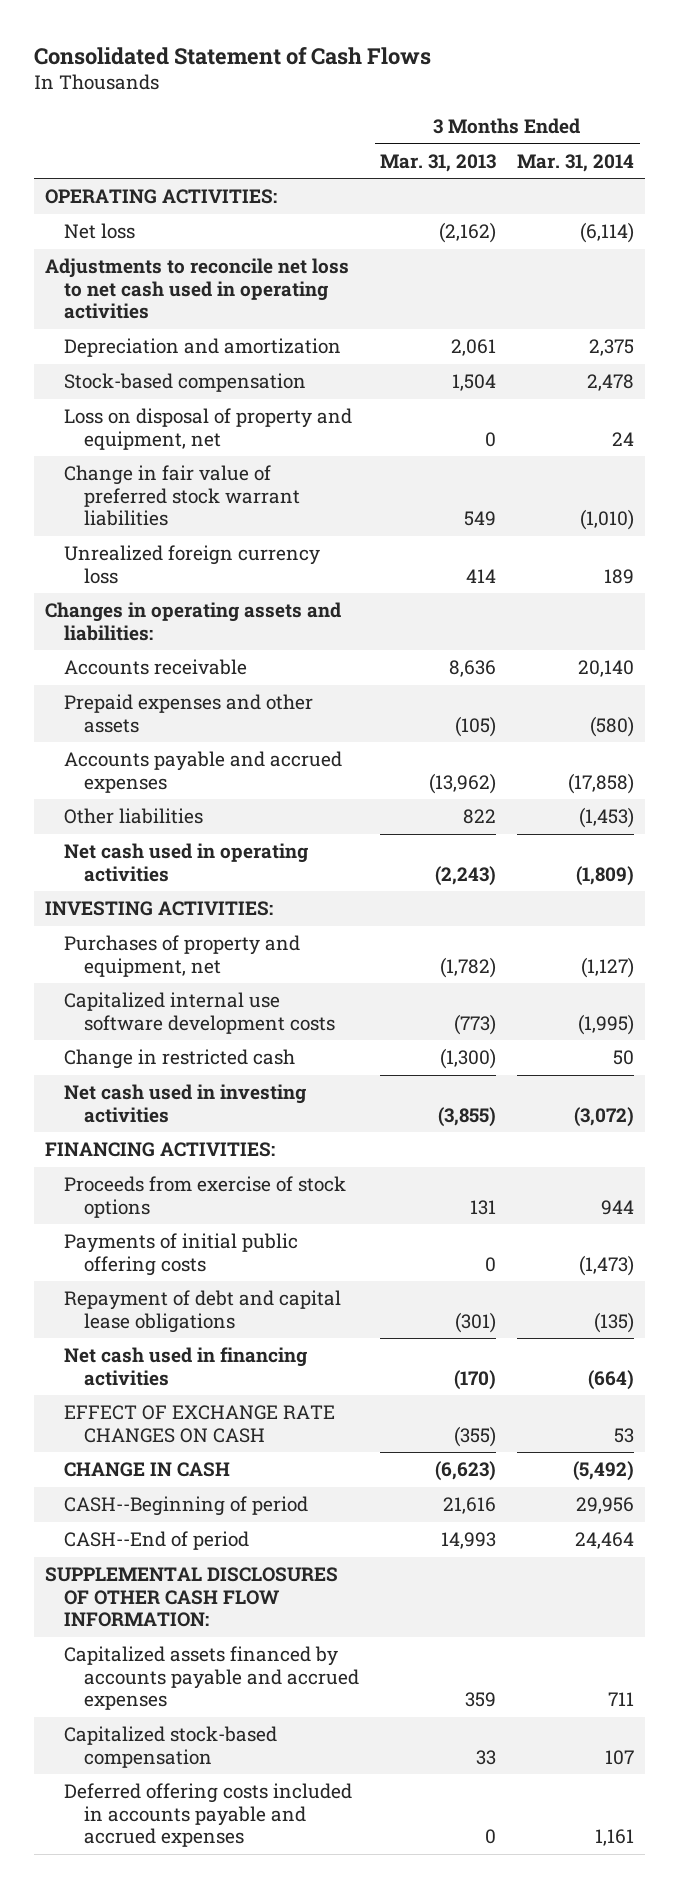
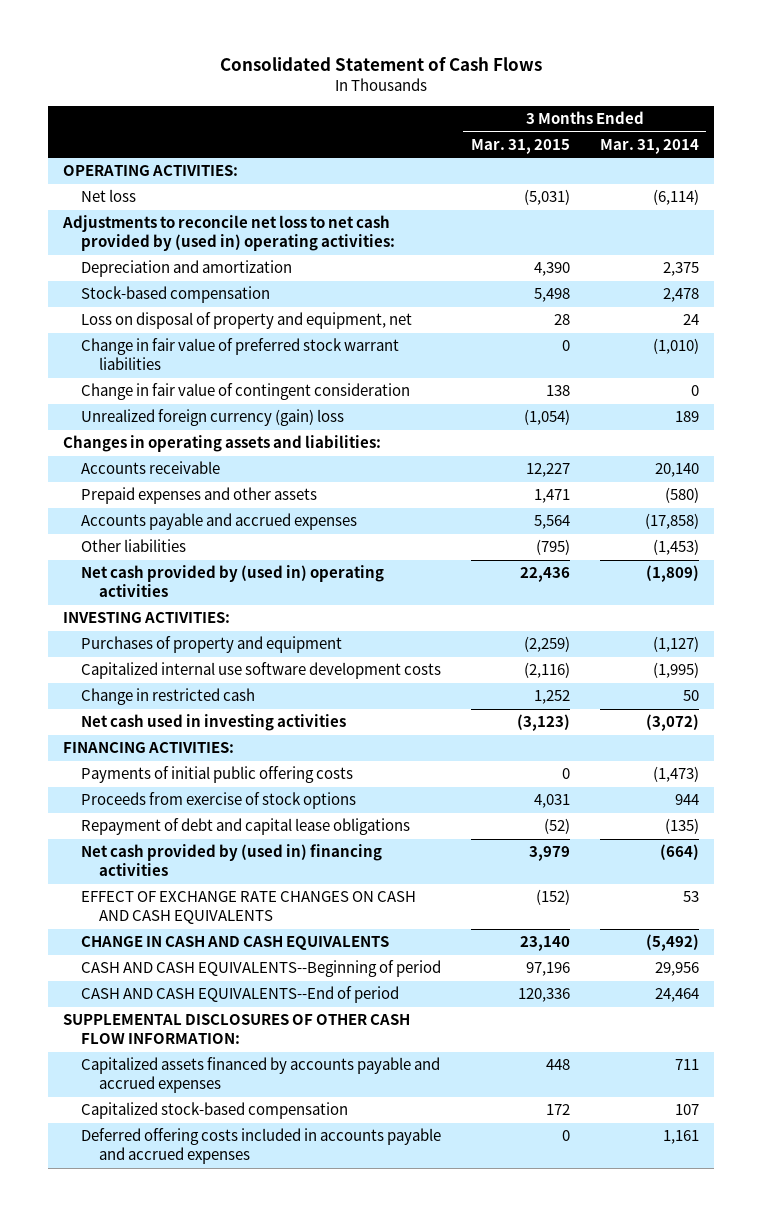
[380,153,497,172] Mar. 31, 2013 -> none
none -> [470,138,570,154] Mar. 31, 2015
[44,258,349,319] Adjustments to reconcile net loss to net cash used in operating activities -> [62,215,395,252] Adjustments to reconcile net loss to net cash provided by (used in) operating activities:
none -> [80,383,410,401] Change in fair value of contingent consideration
[64,545,321,584] Unrealized foreign currency loss -> [80,409,344,427] Unrealized foreign currency (gain) loss
[64,843,309,882] Net cash used in operating activities -> [80,565,384,598] Net cash provided by (used in) operating activities
[64,935,301,977] Purchases of property and equipment, net -> [80,636,342,654] Purchases of property and equipment
[64,1176,347,1218] Proceeds from exercise of stock options -> [80,792,356,810] Proceeds from exercise of stock options
[64,1347,308,1386] Net cash used in financing activities -> [80,844,382,877] Net cash provided by (used in) financing activities
[64,1405,336,1443] EFFECT OF EXCHANGE RATE CHANGES ON CASH -> [80,891,416,925] EFFECT OF EXCHANGE RATE CHANGES ON CASH AND CASH EQUIVALENTS
[64,1462,231,1478] CHANGE IN CASH -> [80,936,389,951] CHANGE IN CASH AND CASH EQUIVALENTS
[64,1496,309,1517] CASH--Beginning of period -> [80,960,441,978] CASH AND CASH EQUIVALENTS--Beginning of period
[64,1531,250,1551] CASH--End of period -> [80,986,399,1004] CASH AND CASH EQUIVALENTS--End of period

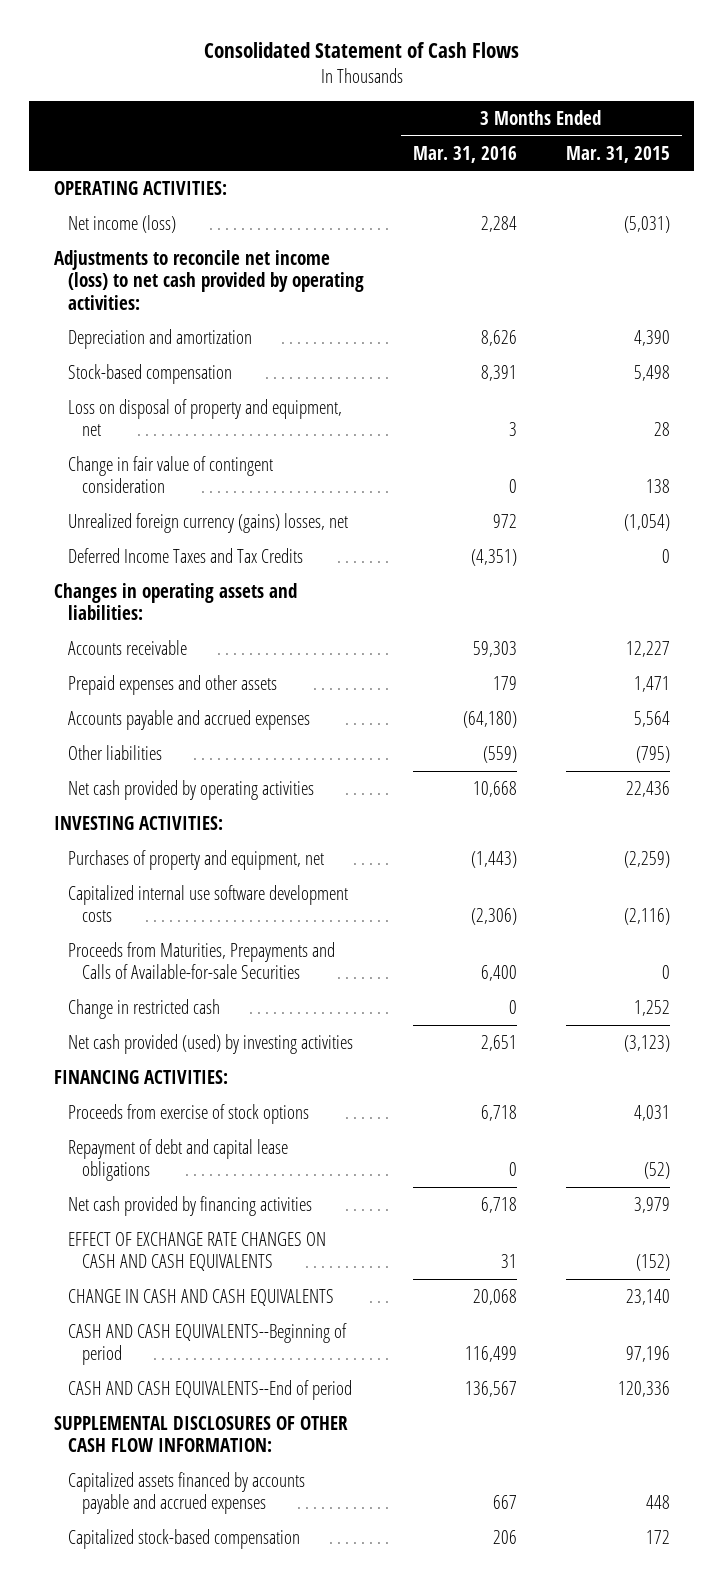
[599,138,699,154] Mar. 31, 2014 -> none
none -> [412,145,517,163] Mar. 31, 2016
[80,189,136,203] Net loss -> [68,214,177,233] Net income (loss)
[62,215,395,252] Adjustments to reconcile net loss to net cash provided by (used in) operating activities: -> [53,249,365,310] Adjustments to reconcile net income (loss) to net cash provided by operating activities:
[80,338,399,371] Change in fair value of preferred stock warrant liabilities -> none
[80,409,344,427] Unrealized foreign currency (gain) loss -> [68,512,349,533] Unrealized foreign currency (gains) losses, net
none -> [68,547,304,563] Deferred Income Taxes and Tax Credits
[80,565,384,598] Net cash provided by (used in) operating activities -> [68,779,315,800] Net cash provided by operating activities
[80,636,342,654] Purchases of property and equipment -> [68,849,325,870] Purchases of property and equipment, net
none -> [68,941,336,980] Proceeds from Maturities, Prepayments and Calls of Available-for-sale Securities
[80,714,346,732] Net cash used in investing activities -> [68,1033,354,1054] Net cash provided (used) by investing activities
[80,766,353,784] Payments of initial public offering costs -> none
[80,844,382,877] Net cash provided by (used in) financing activities -> [68,1195,313,1216] Net cash provided by financing activities
[80,1128,441,1165] Deferred offering costs included in accounts payable and accrued expenses -> none

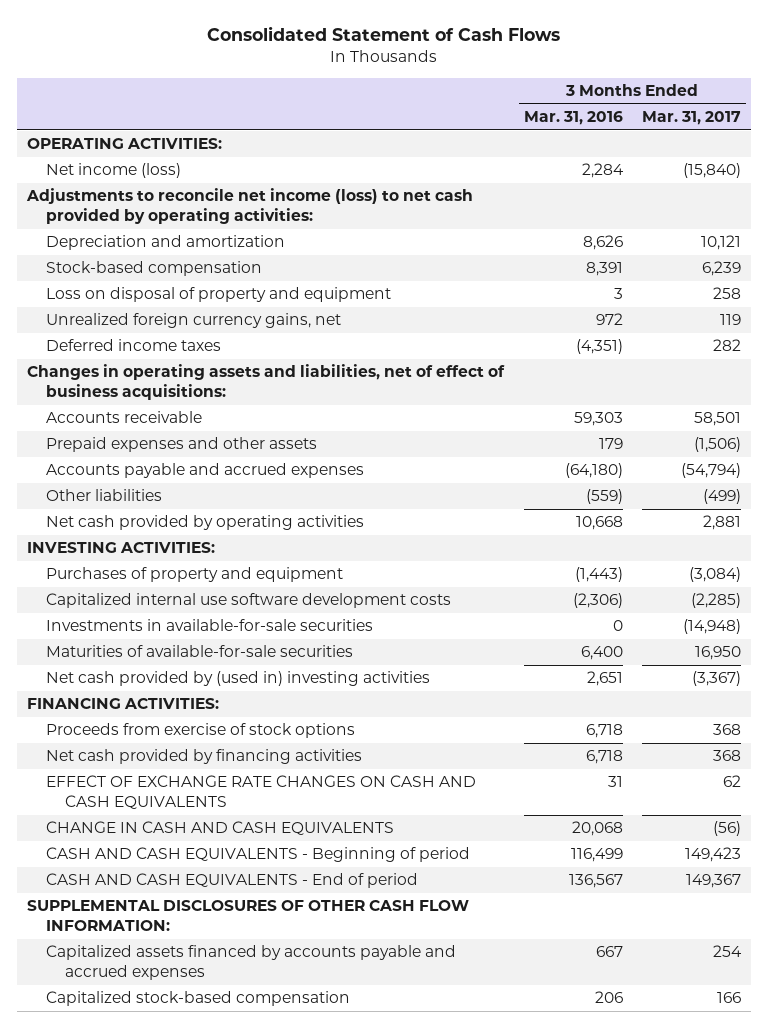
[565,145,670,163] Mar. 31, 2015 -> none
none -> [641,110,741,125] Mar. 31, 2017
[68,455,274,494] Change in fair value of contingent consideration -> none
[68,398,343,437] Loss on disposal of property and equipment, net -> [45,287,391,303] Loss on disposal of property and equipment
[68,512,349,533] Unrealized foreign currency (gains) losses, net -> [45,313,341,329] Unrealized foreign currency gains, net
[68,547,304,563] Deferred Income Taxes and Tax Credits -> [45,339,221,352] Deferred income taxes
[53,582,297,621] Changes in operating assets and liabilities: -> [27,364,506,400] Changes in operating assets and liabilities, net of effect of business acquisitions:
[68,849,325,870] Purchases of property and equipment, net -> [45,567,343,583] Purchases of property and equipment
[68,998,221,1019] Change in restricted cash -> none
none -> [45,619,373,632] Investments in available-for-sale securities
[68,941,336,980] Proceeds from Maturities, Prepayments and Calls of Available-for-sale Securities -> [45,645,353,658] Maturities of available-for-sale securities
[68,1033,354,1054] Net cash provided (used) by investing activities -> [45,671,430,687] Net cash provided by (used in) investing activities
[68,1138,289,1182] Repayment of debt and capital lease obligations -> none
[68,1322,348,1366] CASH AND CASH EQUIVALENTS--Beginning of period -> [45,847,470,863] CASH AND CASH EQUIVALENTS - Beginning of period
[68,1379,353,1400] CASH AND CASH EQUIVALENTS--End of period -> [45,873,418,889] CASH AND CASH EQUIVALENTS - End of period

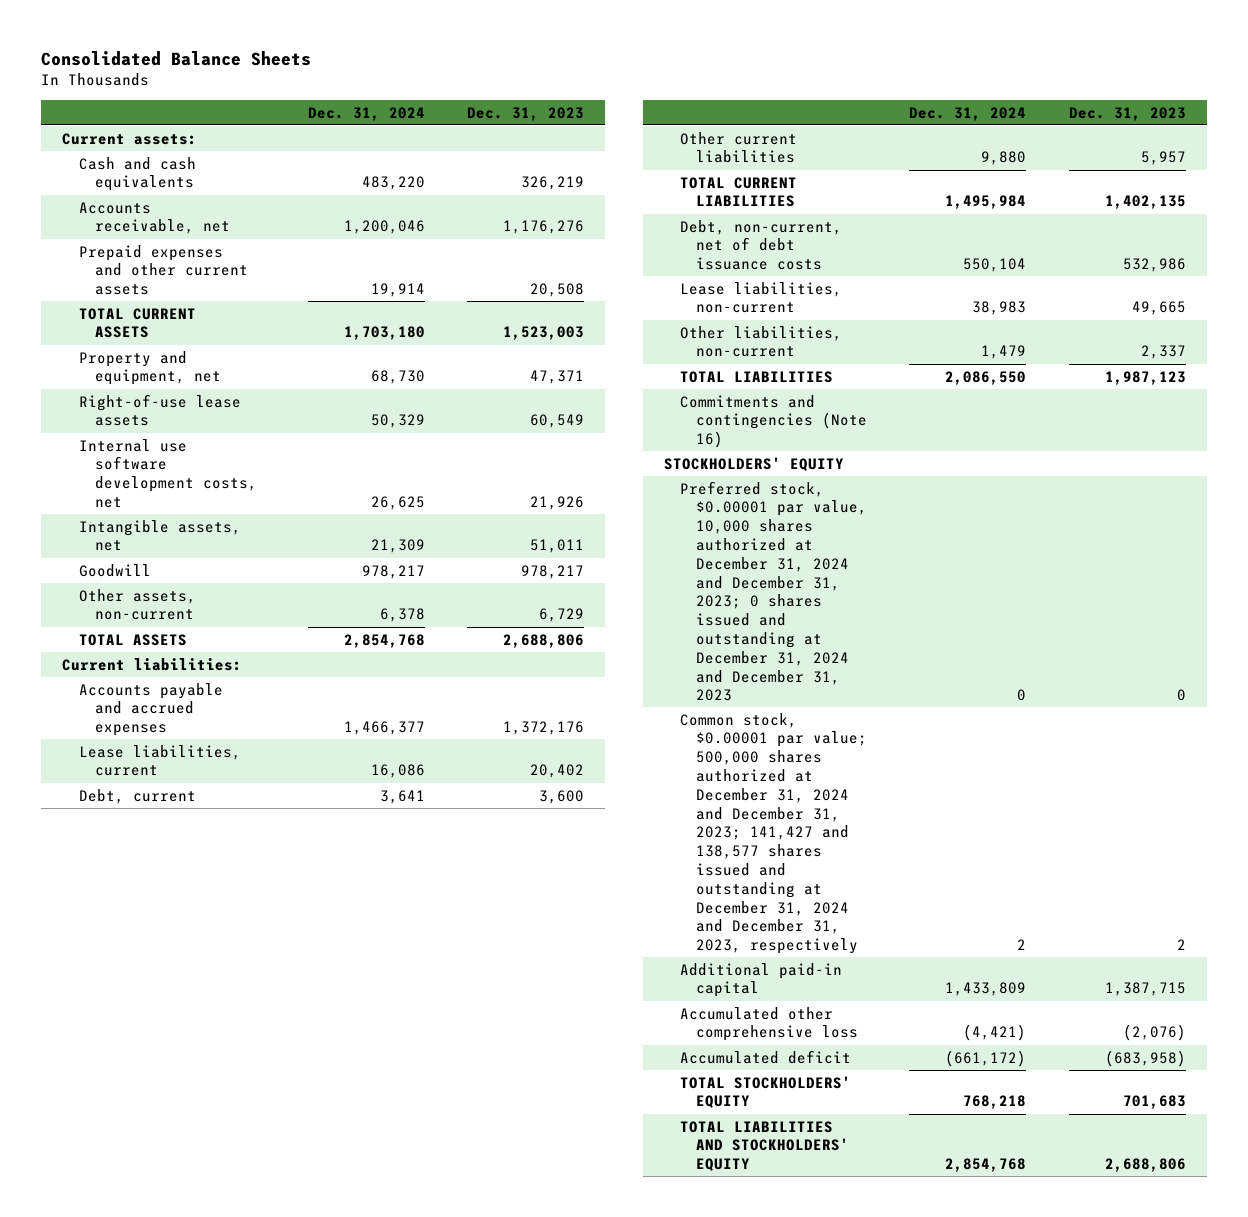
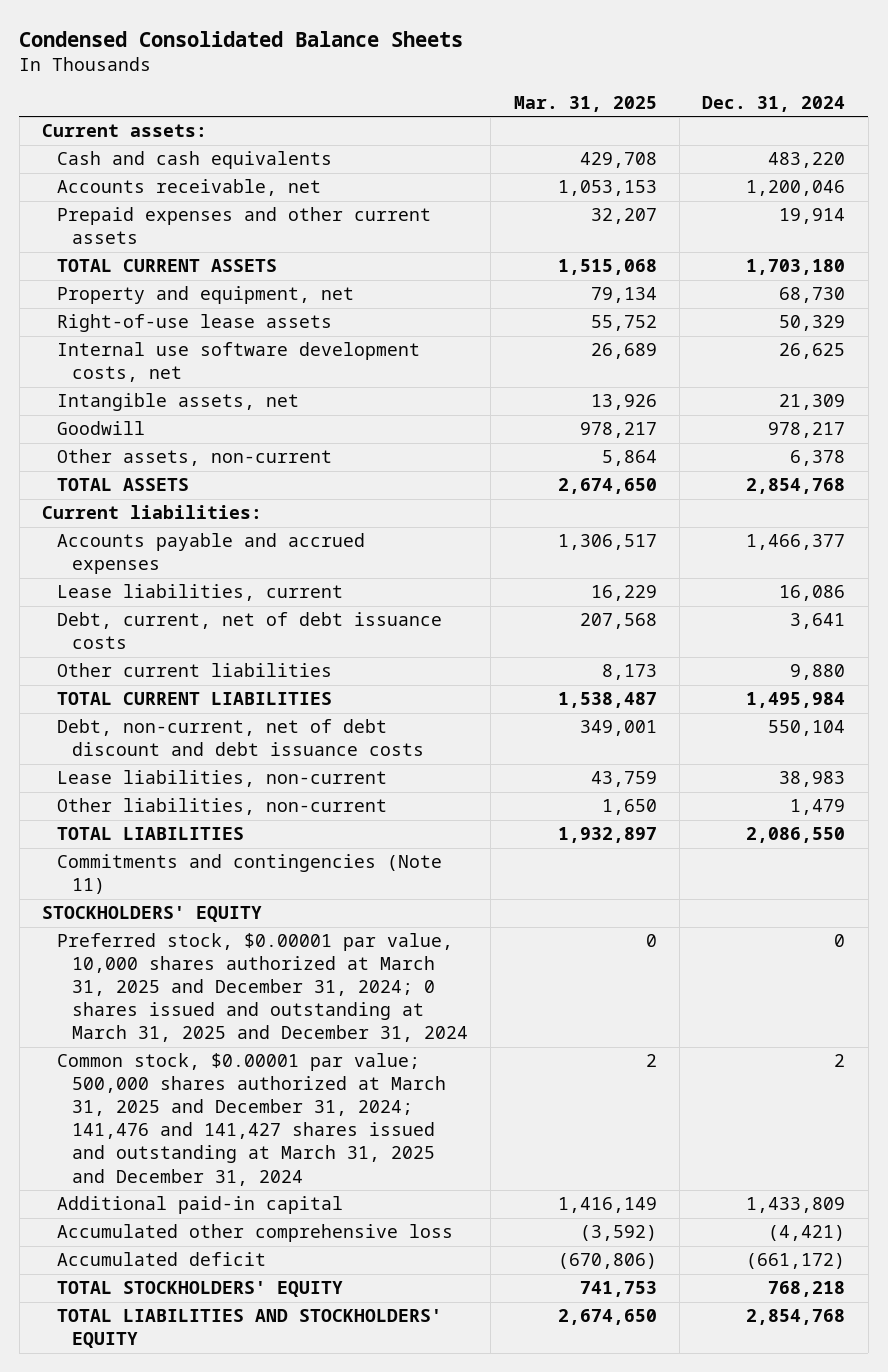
[41,50,312,66] Consolidated Balance Sheets -> [19,31,464,48] Condensed Consolidated Balance Sheets
[467,106,585,121] Dec. 31, 2023 -> none
none -> [513,96,657,113] Mar. 31, 2025
[78,788,196,804] Debt, current -> [57,612,443,650] Debt, current, net of debt issuance costs
[680,219,843,271] Debt, non-current, net of debt issuance costs -> [57,719,425,757] Debt, non-current, net of debt discount and debt issuance costs
[680,394,868,449] Commitments and contingencies (Note 16) -> [57,854,443,895] Commitments and contingencies (Note 11)
[680,480,868,702] Preferred stock, $0.00001 par value, 10,000 shares authorized at December 31, 2024 and December 31, 2023; 0 shares issued and outstanding at December 31, 2024 and December 31, 2023 -> [57,933,469,1043] Preferred stock, $0.00001 par value, 10,000 shares authorized at March 31, 2025 and December 31, 2024; 0 shares issued and outstanding at March 31, 2025 and December 31, 2024
[680,712,868,955] Common stock, $0.00001 par value; 500,000 shares authorized at December 31, 2024 and December 31, 2023; 141,427 and 138,577 shares issued and outstanding at December 31, 2024 and December 31, 2023, respectively -> [57,1053,447,1186] Common stock, $0.00001 par value; 500,000 shares authorized at March 31, 2025 and December 31, 2024; 141,476 and 141,427 shares issued and outstanding at March 31, 2025 and December 31, 2024

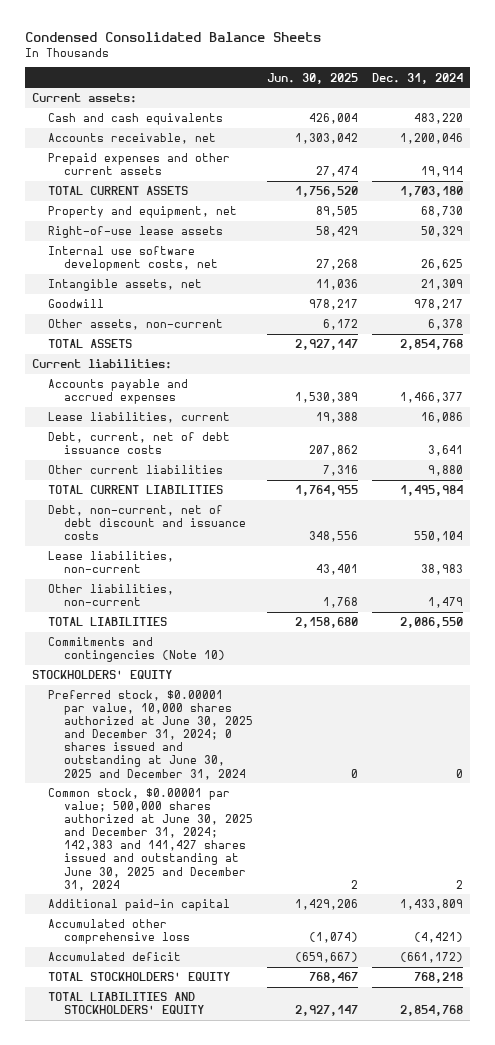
[513,96,657,113] Mar. 31, 2025 -> none
none -> [267,72,359,84] Jun. 30, 2025
[57,719,425,757] Debt, non-current, net of debt discount and debt issuance costs -> [48,505,247,541] Debt, non-current, net of debt discount and issuance costs
[57,854,443,895] Commitments and contingencies (Note 11) -> [48,637,226,663] Commitments and contingencies (Note 10)
[57,933,469,1043] Preferred stock, $0.00001 par value, 10,000 shares authorized at March 31, 2025 and December 31, 2024; 0 shares issued and outstanding at March 31, 2025 and December 31, 2024 -> [48,690,254,780] Preferred stock, $0.00001 par value, 10,000 shares authorized at June 30, 2025 and December 31, 2024; 0 shares issued and outstanding at June 30, 2025 and December 31, 2024
[57,1053,447,1186] Common stock, $0.00001 par value; 500,000 shares authorized at March 31, 2025 and December 31, 2024; 141,476 and 141,427 shares issued and outstanding at March 31, 2025 and December 31, 2024 -> [48,788,254,891] Common stock, $0.00001 par value; 500,000 shares authorized at June 30, 2025 and December 31, 2024; 142,383 and 141,427 shares issued and outstanding at June 30, 2025 and December 31, 2024

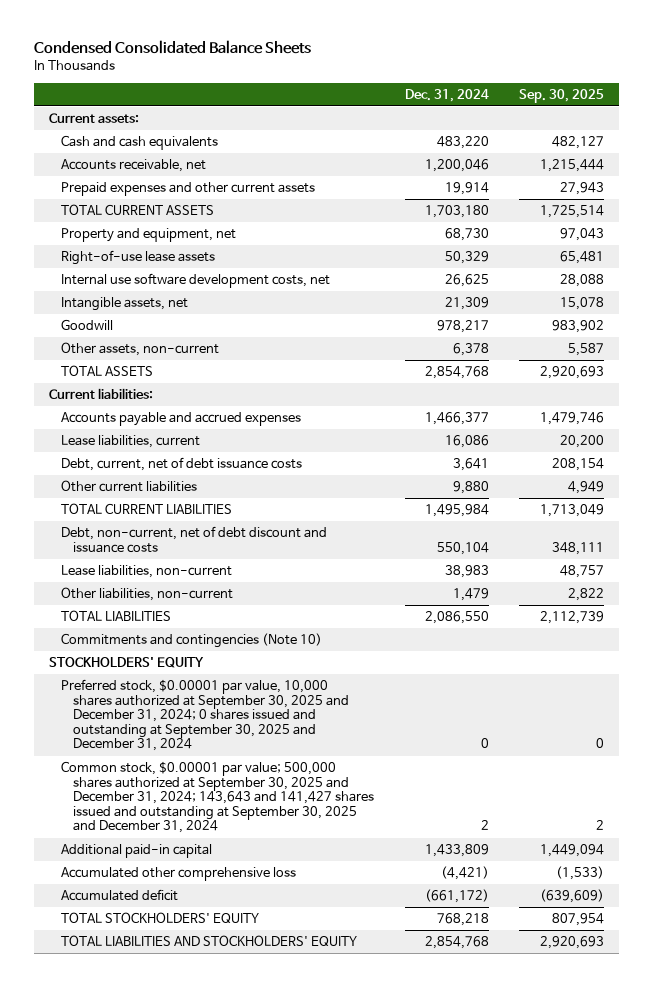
[267,72,359,84] Jun. 30, 2025 -> none
none -> [519,88,605,103] Sep. 30, 2025
[48,690,254,780] Preferred stock, $0.00001 par value, 10,000 shares authorized at June 30, 2025 and December 31, 2024; 0 shares issued and outstanding at June 30, 2025 and December 31, 2024 -> [61,679,350,752] Preferred stock, $0.00001 par value, 10,000 shares authorized at September 30, 2025 and December 31, 2024; 0 shares issued and outstanding at September 30, 2025 and December 31, 2024
[48,788,254,891] Common stock, $0.00001 par value; 500,000 shares authorized at June 30, 2025 and December 31, 2024; 142,383 and 141,427 shares issued and outstanding at June 30, 2025 and December 31, 2024 -> [61,761,375,834] Common stock, $0.00001 par value; 500,000 shares authorized at September 30, 2025 and December 31, 2024; 143,643 and 141,427 shares issued and outstanding at September 30, 2025 and December 31, 2024

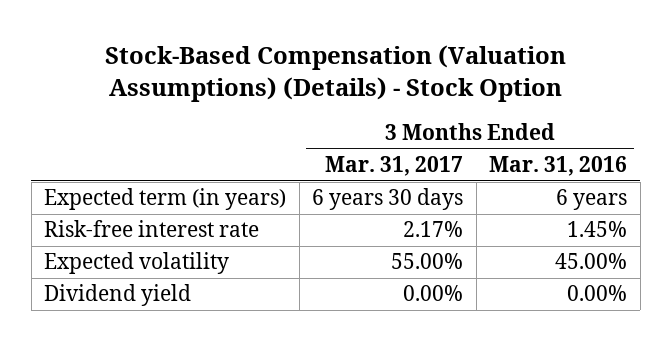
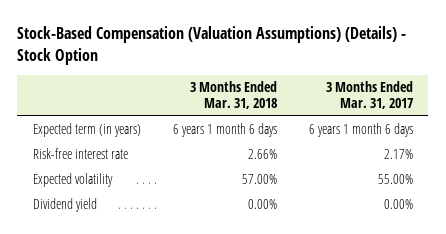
[489,156,628,177] Mar. 31, 2016 -> none
none -> [189,81,277,110] 3 Months Ended Mar. 31, 2018
[312,188,464,211] 6 years 30 days -> [308,123,413,138] 6 years 1 month 6 days

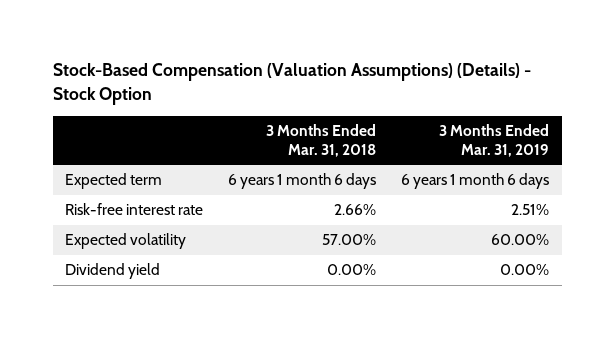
[325,81,413,110] 3 Months Ended Mar. 31, 2017 -> none
none -> [439,123,550,157] 3 Months Ended Mar. 31, 2019
[33,123,142,138] Expected term (in years) -> [65,173,163,190] Expected term

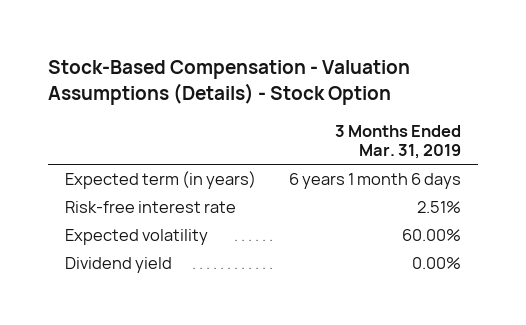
[52,63,531,106] Stock-Based Compensation (Valuation Assumptions) (Details) - Stock Option -> [48,60,411,105] Stock-Based Compensation - Valuation Assumptions (Details) - Stock Option
[266,123,377,157] 3 Months Ended Mar. 31, 2018 -> none
[65,173,163,190] Expected term -> [64,171,256,190] Expected term (in years)

